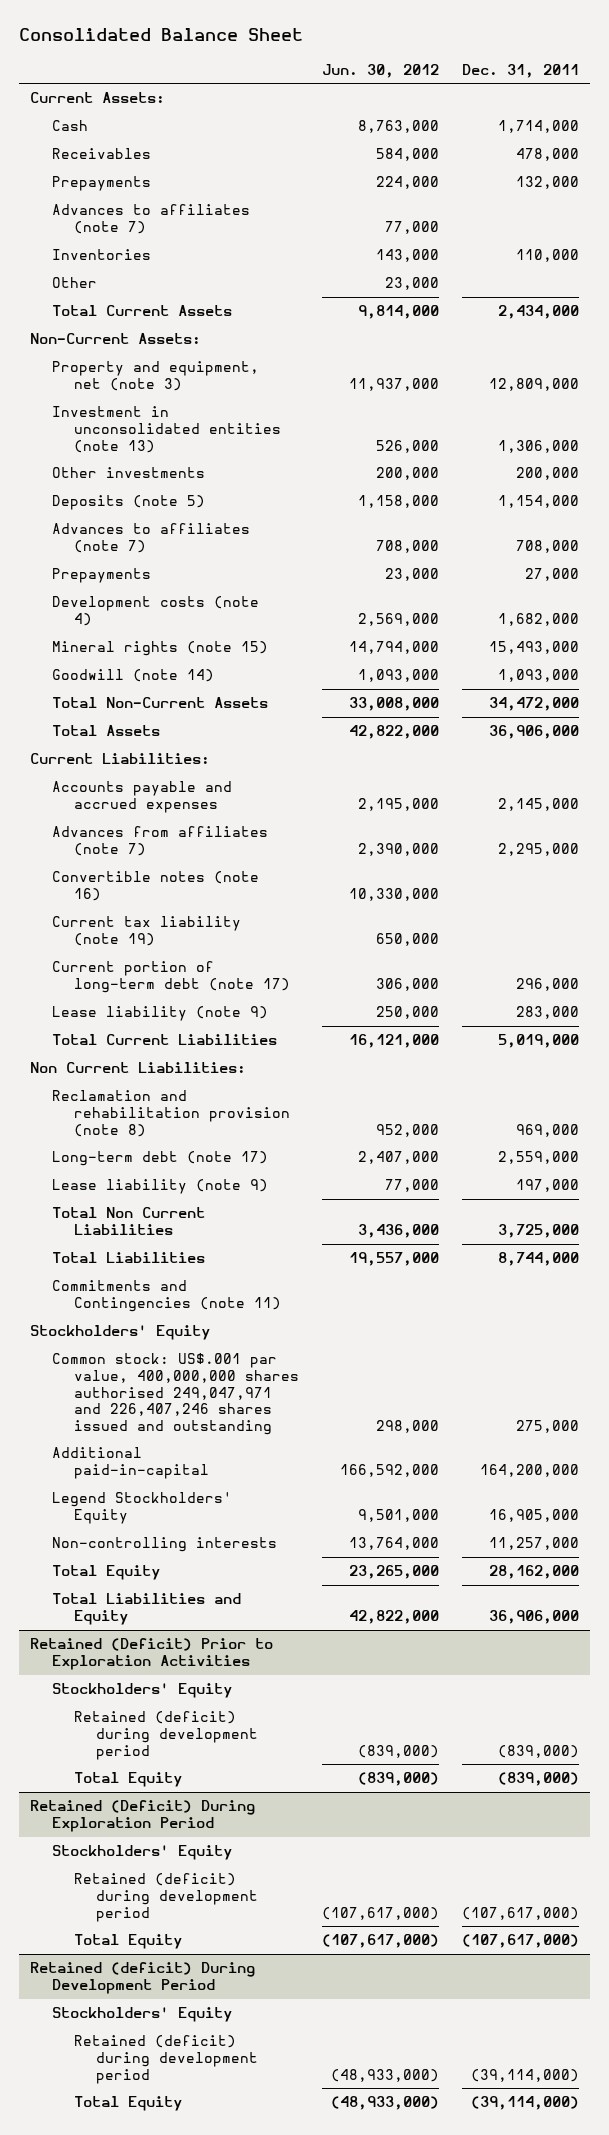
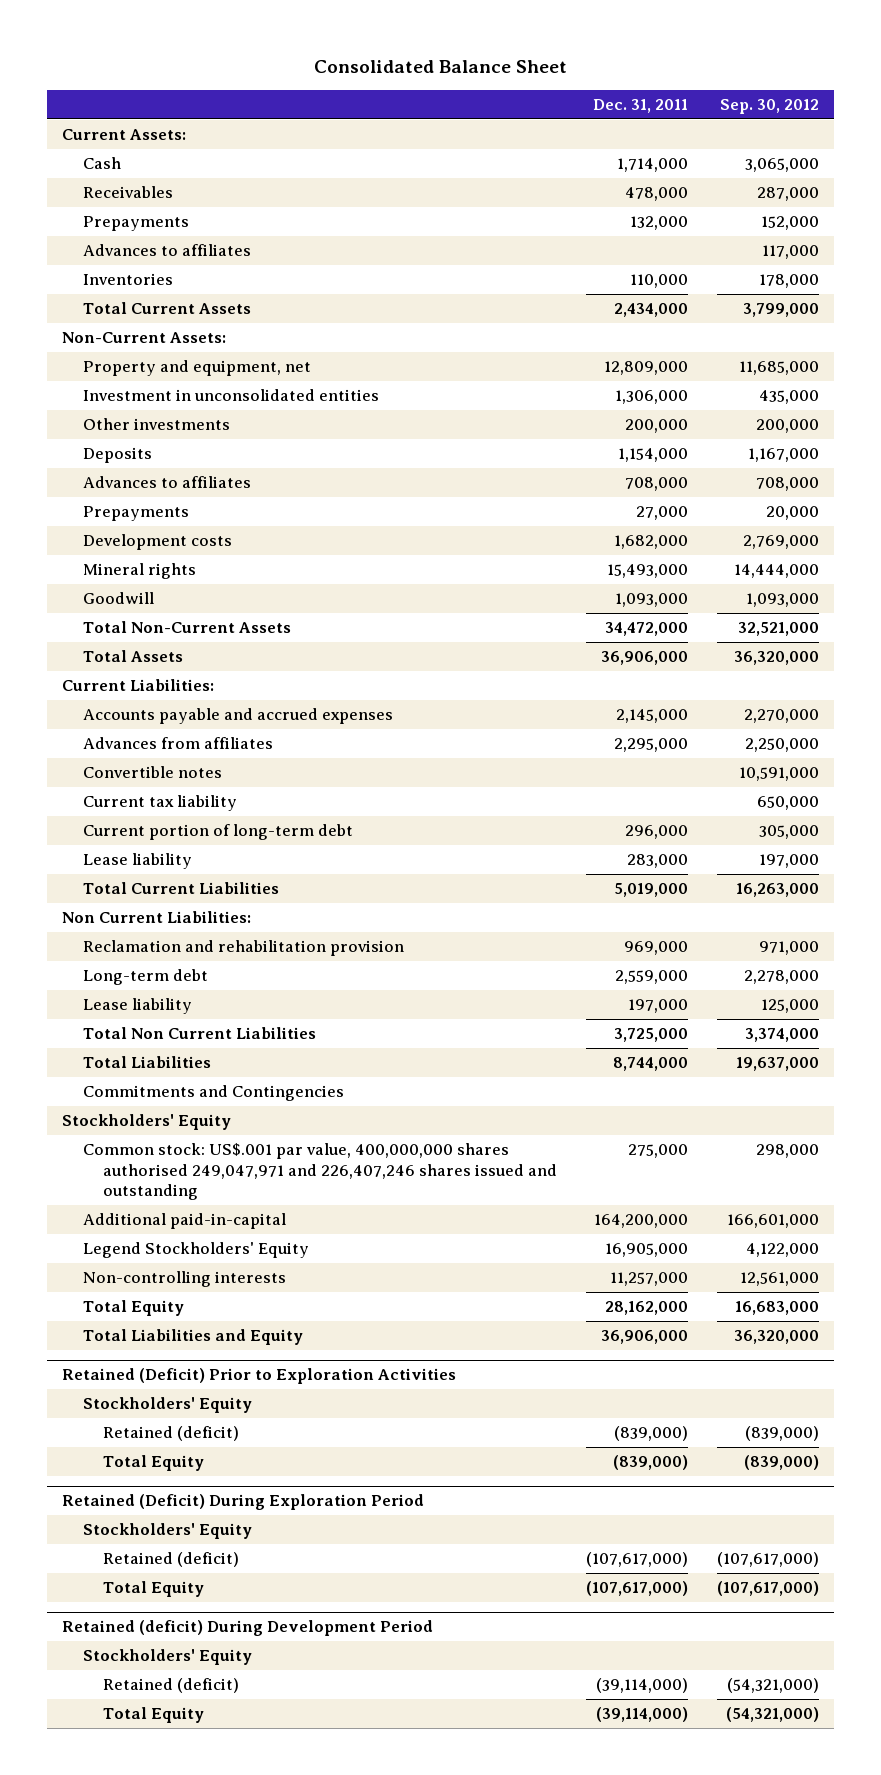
[322,63,440,78] Jun. 30, 2012 -> none
none -> [720,98,820,114] Sep. 30, 2012
[52,204,251,234] Advances to affiliates (note 7) -> [82,244,251,257] Advances to affiliates
[52,277,98,289] Other -> none
[52,361,260,391] Property and equipment, net (note 3) -> [82,360,311,377] Property and equipment, net
[52,406,282,453] Investment in unconsolidated entities (note 13) -> [82,389,379,402] Investment in unconsolidated entities
[52,495,206,511] Deposits (note 5) -> [82,447,152,464] Deposits
[52,523,251,553] Advances to affiliates (note 7) -> [82,476,251,489] Advances to affiliates
[52,596,260,626] Development costs (note 4) -> [82,534,232,551] Development costs
[52,641,269,657] Mineral rights (note 15) -> [82,563,196,580] Mineral rights
[52,669,215,683] Goodwill (note 14) -> [82,592,154,605] Goodwill
[52,826,269,856] Advances from affiliates (note 7) -> [82,737,273,750] Advances from affiliates
[52,871,260,901] Convertible notes (note 16) -> [82,766,222,779] Convertible notes
[52,916,242,946] Current tax liability (note 19) -> [82,795,237,812] Current tax liability
[52,961,291,993] Current portion of long-term debt (note 17) -> [82,824,353,841] Current portion of long-term debt
[52,1006,269,1022] Lease liability (note 9) -> [82,853,192,870] Lease liability
[52,1090,291,1137] Reclamation and rehabilitation provision (note 8) -> [82,940,404,957] Reclamation and rehabilitation provision
[52,1151,269,1167] Long-term debt (note 17) -> [82,969,208,986] Long-term debt
[52,1179,269,1195] Lease liability (note 9) -> [82,998,192,1015] Lease liability
[52,1280,282,1312] Commitments and Contingencies (note 11) -> [82,1085,344,1102] Commitments and Contingencies
[74,1711,259,1760] Retained (deficit) during development period -> [103,1426,240,1442] Retained (deficit)
[74,1873,259,1922] Retained (deficit) during development period -> [103,1552,240,1568] Retained (deficit)
[74,2035,259,2084] Retained (deficit) during development period -> [103,1678,240,1694] Retained (deficit)

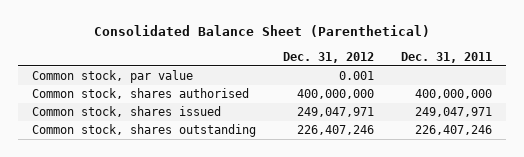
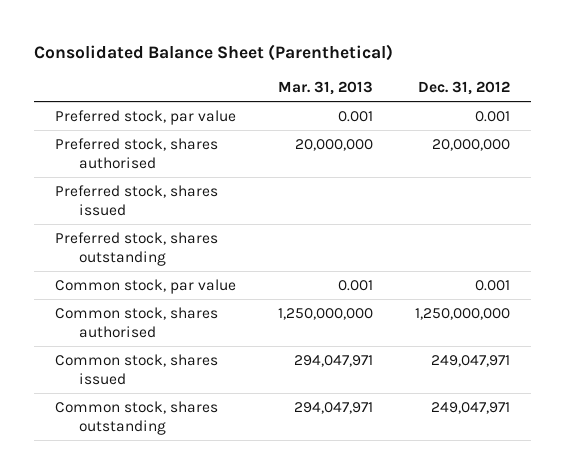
[401,51,493,63] Dec. 31, 2011 -> none
none -> [277,81,373,96] Mar. 31, 2013
none -> [55,109,237,125] Preferred stock, par value
none -> [55,137,219,169] Preferred stock, shares authorised
none -> [55,184,219,216] Preferred stock, shares issued
none -> [55,231,219,266] Preferred stock, shares outstanding
[296,89,374,100] 400,000,000 -> [414,307,510,320] 1,250,000,000
[296,125,374,136] 226,407,246 -> [430,401,510,414] 249,047,971

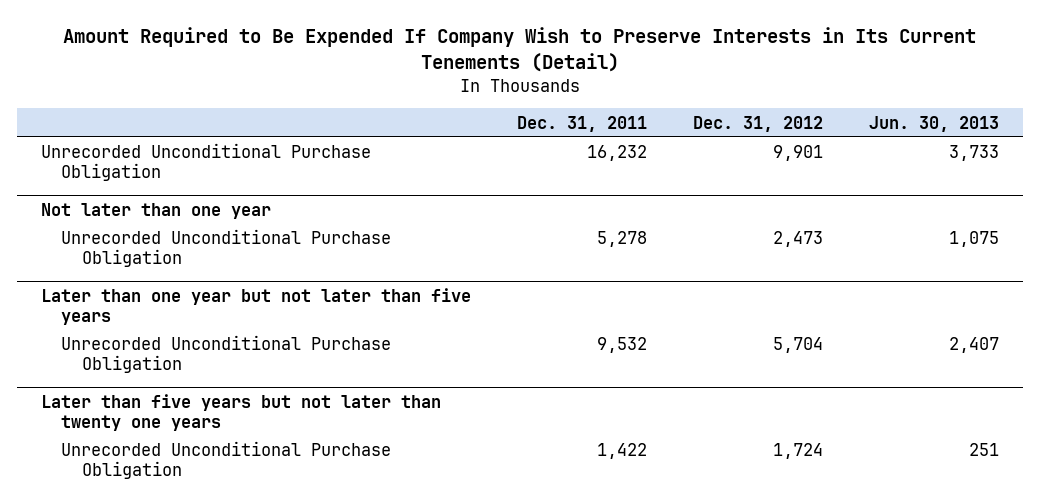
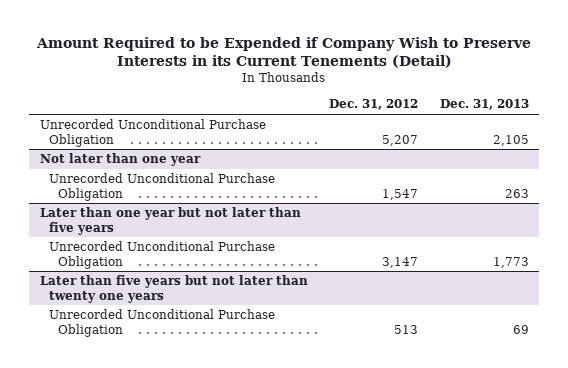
[62,27,976,73] Amount Required to Be Expended If Company Wish to Preserve Interests in Its Current Tenements (Detail) -> [36,36,532,69] Amount Required to be Expended if Company Wish to Preserve Interests in its Current Tenements (Detail)
[516,115,647,132] Dec. 31, 2011 -> none
[869,115,1000,132] Jun. 30, 2013 -> none
none -> [439,99,529,111] Dec. 31, 2013
[773,145,824,162] 9,901 -> [382,134,419,146] 5,207
[773,231,824,248] 2,473 -> [382,188,419,200] 1,547
[773,337,824,354] 5,704 -> [382,256,419,268] 3,147
[773,443,824,460] 1,724 -> [394,324,419,334] 513

